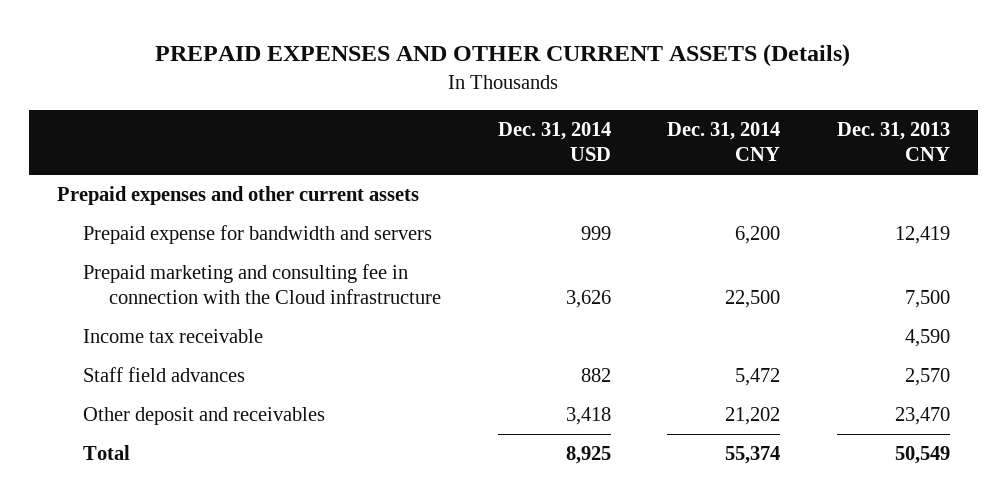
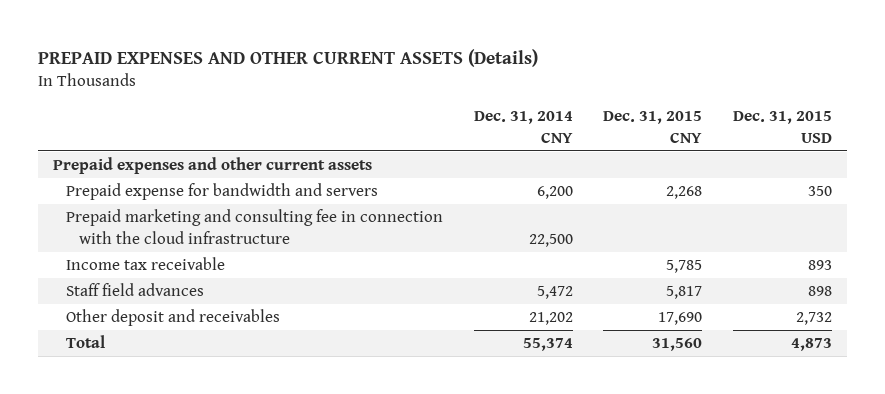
[497,122,611,162] Dec. 31, 2014 USD -> none
[836,122,950,162] Dec. 31, 2013 CNY -> none
none -> [603,111,703,144] Dec. 31, 2015 CNY
none -> [732,111,832,144] Dec. 31, 2015 USD
[83,264,442,305] Prepaid marketing and consulting fee in connection with the Cloud infrastructure -> [66,209,444,244] Prepaid marketing and consulting fee in connection with the cloud infrastructure

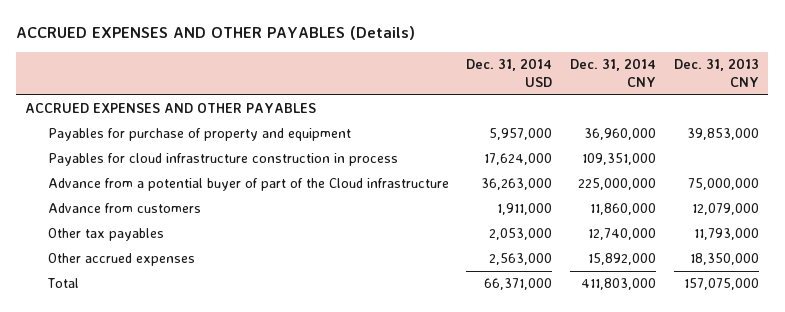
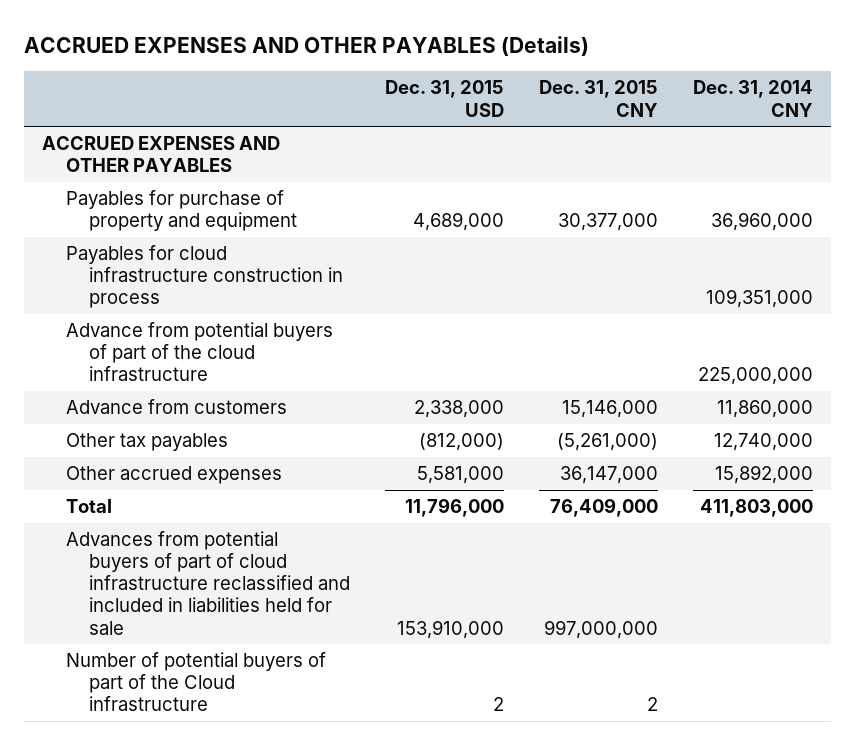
[466,58,553,87] Dec. 31, 2014 USD -> none
[674,58,760,87] Dec. 31, 2013 CNY -> none
none -> [385,80,505,117] Dec. 31, 2015 USD
none -> [539,80,659,117] Dec. 31, 2015 CNY
[47,178,449,192] Advance from a potential buyer of part of the Cloud infrastructure -> [65,322,333,382] Advance from potential buyers of part of the cloud infrastructure
none -> [65,531,351,635] Advances from potential buyers of part of cloud infrastructure reclassified and included in liabilities held for sale
none -> [65,652,326,712] Number of potential buyers of part of the Cloud infrastructure

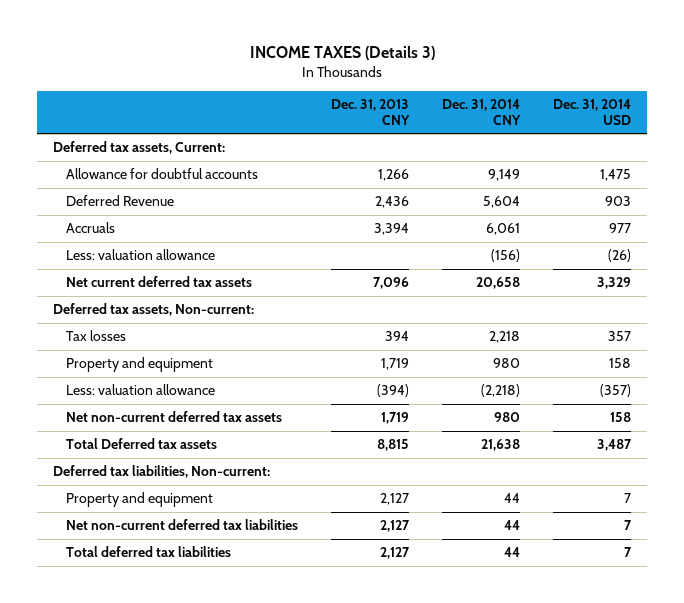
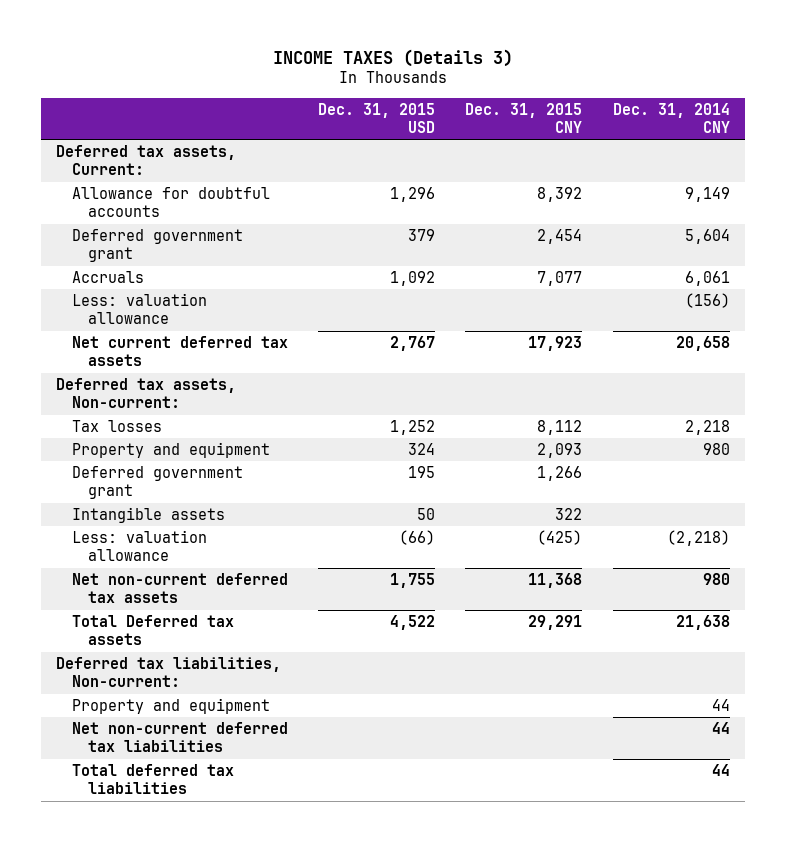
[331,99,411,126] Dec. 31, 2013 CNY -> none
[552,99,631,126] Dec. 31, 2014 USD -> none
none -> [318,102,436,133] Dec. 31, 2015 USD
none -> [465,102,583,133] Dec. 31, 2015 CNY
[66,195,175,207] Deferred Revenue -> [72,228,244,263] Deferred government grant
none -> [72,465,244,500] Deferred government grant
none -> [72,506,226,523] Intangible assets

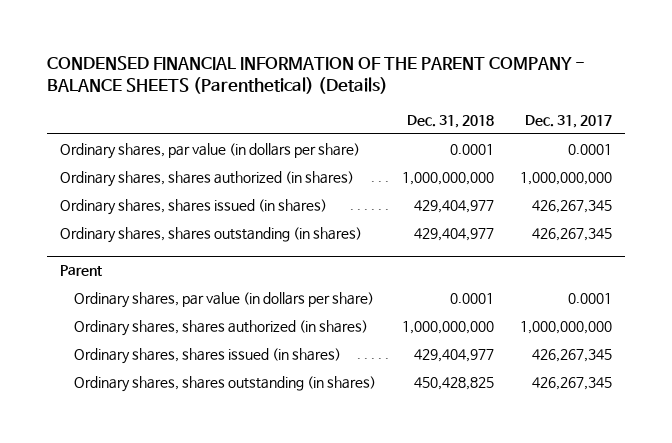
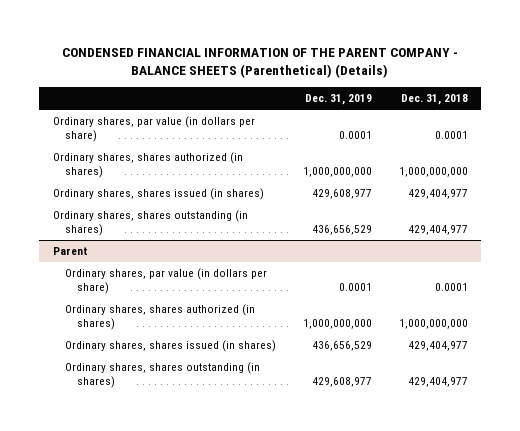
[524,114,612,128] Dec. 31, 2017 -> none
none -> [304,94,372,106] Dec. 31, 2019
[413,377,494,391] 450,428,825 -> [407,377,468,388] 429,404,977

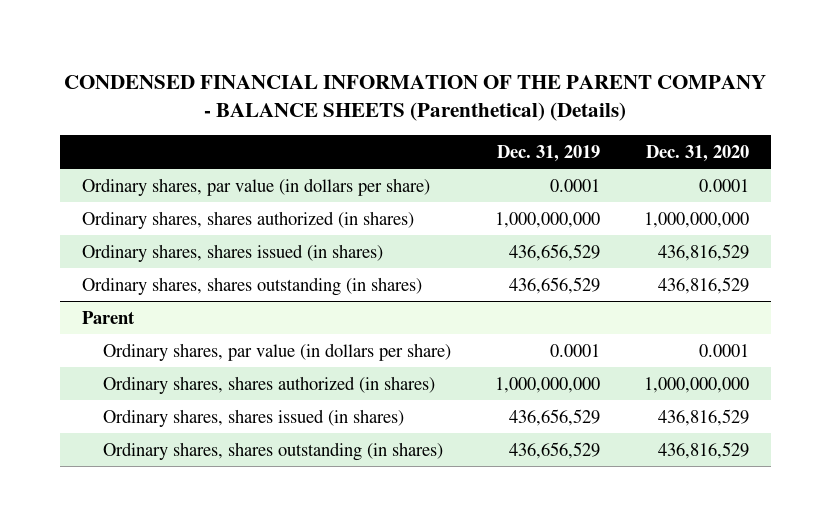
[400,94,468,106] Dec. 31, 2018 -> none
none -> [645,144,749,162] Dec. 31, 2020
[311,189,372,200] 429,608,977 -> [509,243,601,261] 436,656,529
[311,377,372,388] 429,608,977 -> [509,441,601,459] 436,656,529

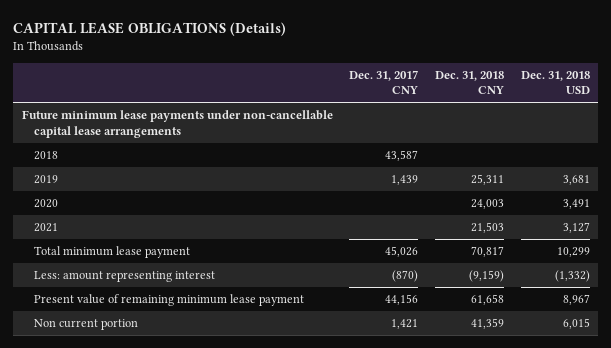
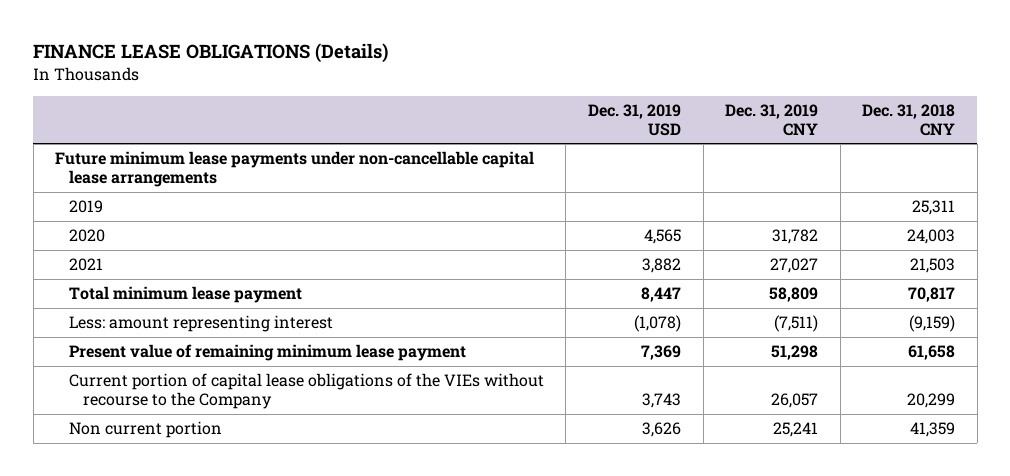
[13,21,287,36] CAPITAL LEASE OBLIGATIONS (Details) -> [33,42,389,63] FINANCE LEASE OBLIGATIONS (Details)
[349,69,419,95] Dec. 31, 2017 CNY -> none
[520,70,590,95] Dec. 31, 2018 USD -> none
none -> [588,103,682,136] Dec. 31, 2019 USD
none -> [725,103,819,136] Dec. 31, 2019 CNY
[34,151,59,161] 2018 -> none
none -> [68,373,544,409] Current portion of capital lease obligations of the VIEs without recourse to the Company

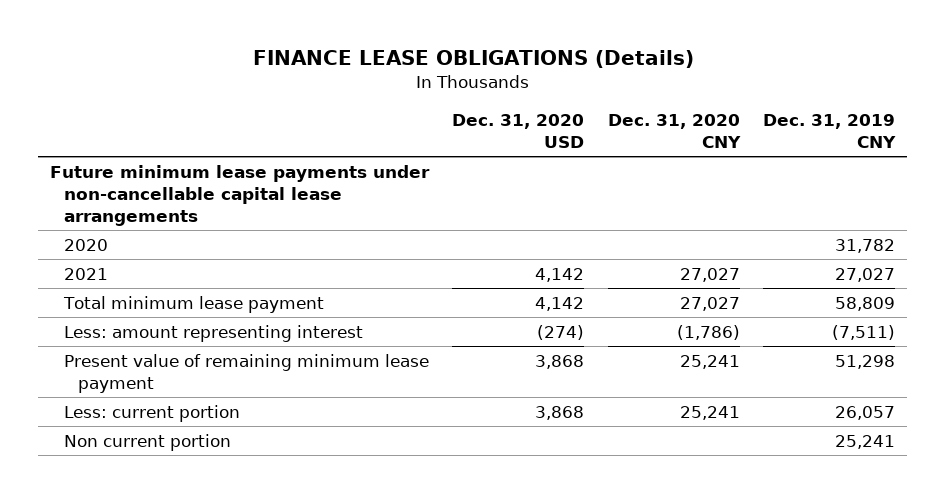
[588,103,682,136] Dec. 31, 2019 USD -> none
[862,103,956,136] Dec. 31, 2018 CNY -> none
none -> [452,113,585,148] Dec. 31, 2020 USD
none -> [607,113,741,148] Dec. 31, 2020 CNY
[68,200,103,214] 2019 -> none
[68,373,544,409] Current portion of capital lease obligations of the VIEs without recourse to the Company -> [64,404,241,422] Less: current portion

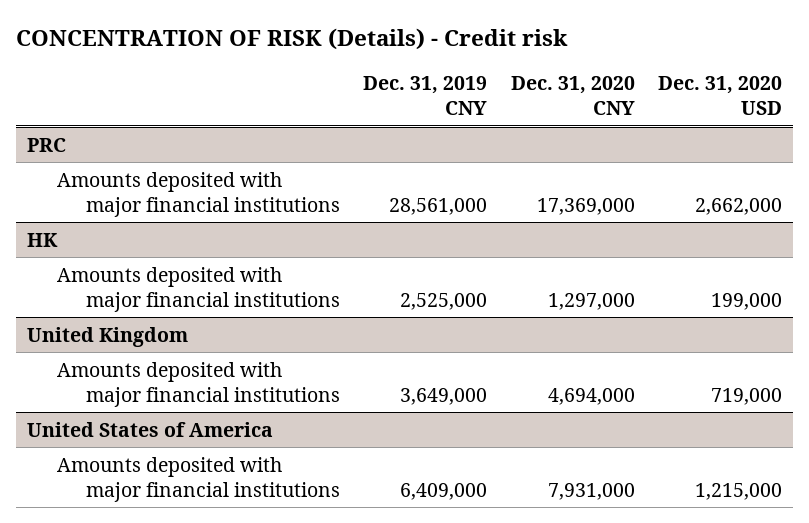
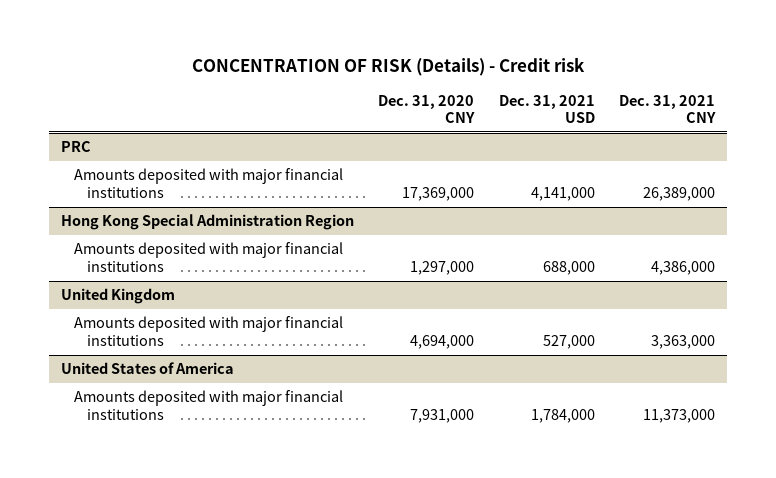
[363,76,488,116] Dec. 31, 2019 CNY -> none
[657,76,782,116] Dec. 31, 2020 USD -> none
none -> [498,94,595,124] Dec. 31, 2021 USD
none -> [618,94,716,124] Dec. 31, 2021 CNY
[27,232,59,247] HK -> [61,214,355,231] Hong Kong Special Administration Region

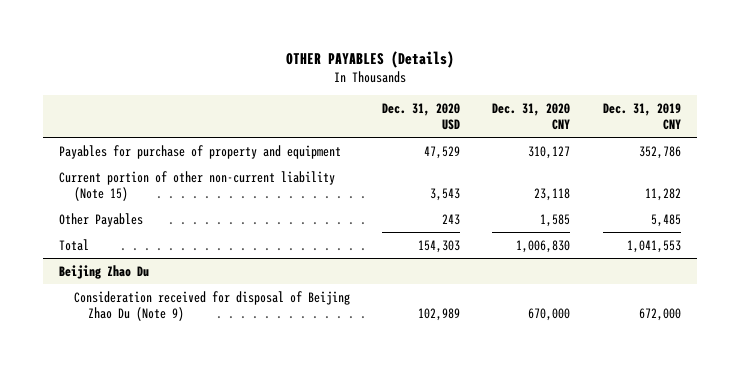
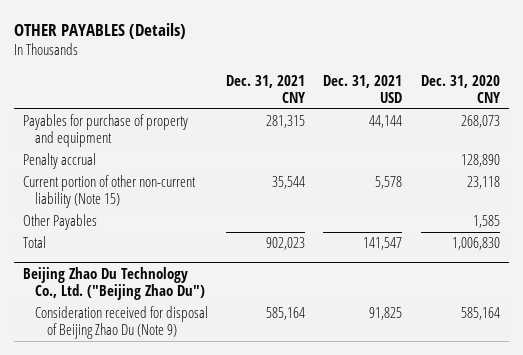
[382,102,461,131] Dec. 31, 2020 USD -> none
[602,102,681,131] Dec. 31, 2019 CNY -> none
none -> [226,74,307,103] Dec. 31, 2021 CNY
none -> [323,74,403,103] Dec. 31, 2021 USD
[528,145,571,159] 310,127 -> [460,115,500,129] 268,073
none -> [22,153,96,170] Penalty accrual
[59,264,150,279] Beijing Zhao Du -> [22,266,205,300] Beijing Zhao Du Technology Co., Ltd. ("Beijing Zhao Du")
[528,308,571,322] 670,000 -> [460,307,500,321] 585,164

